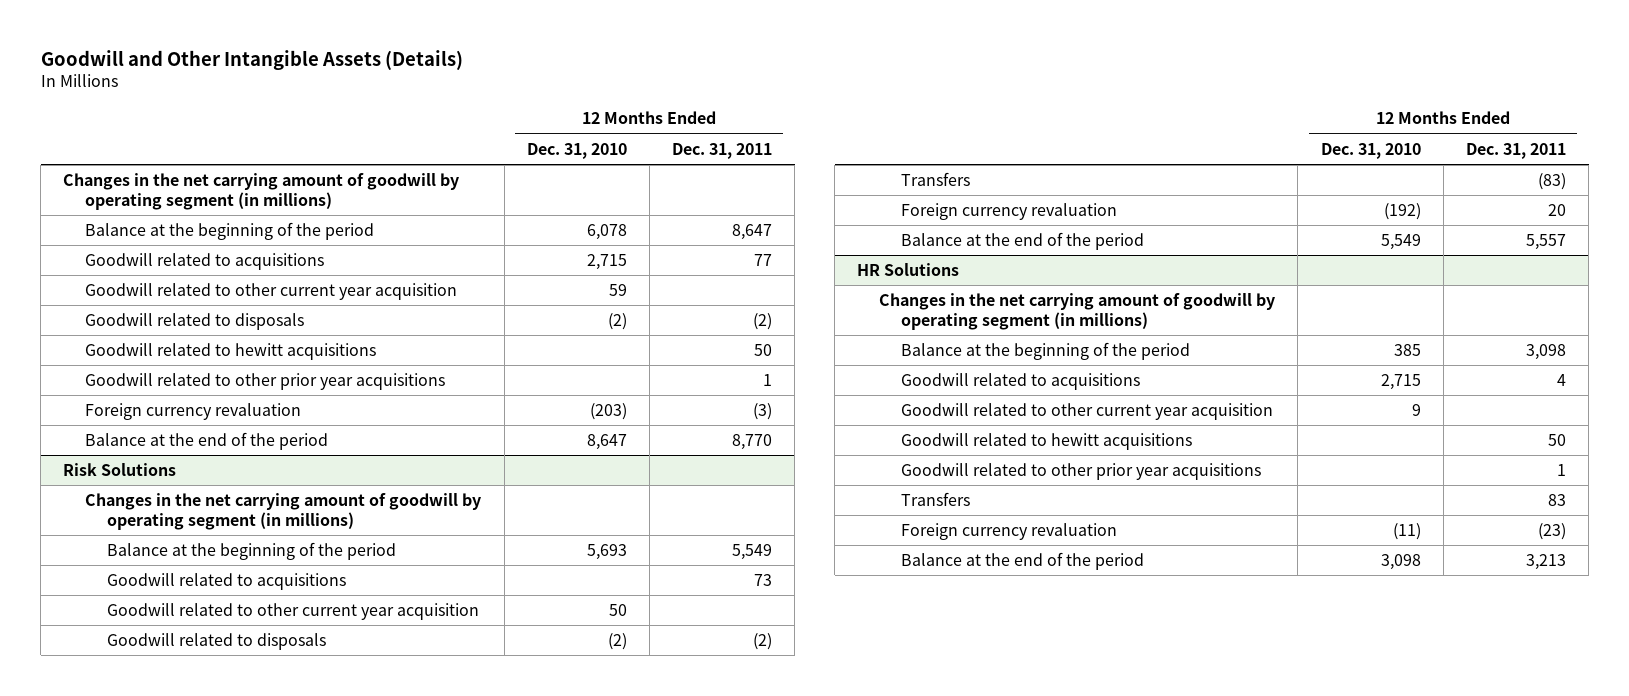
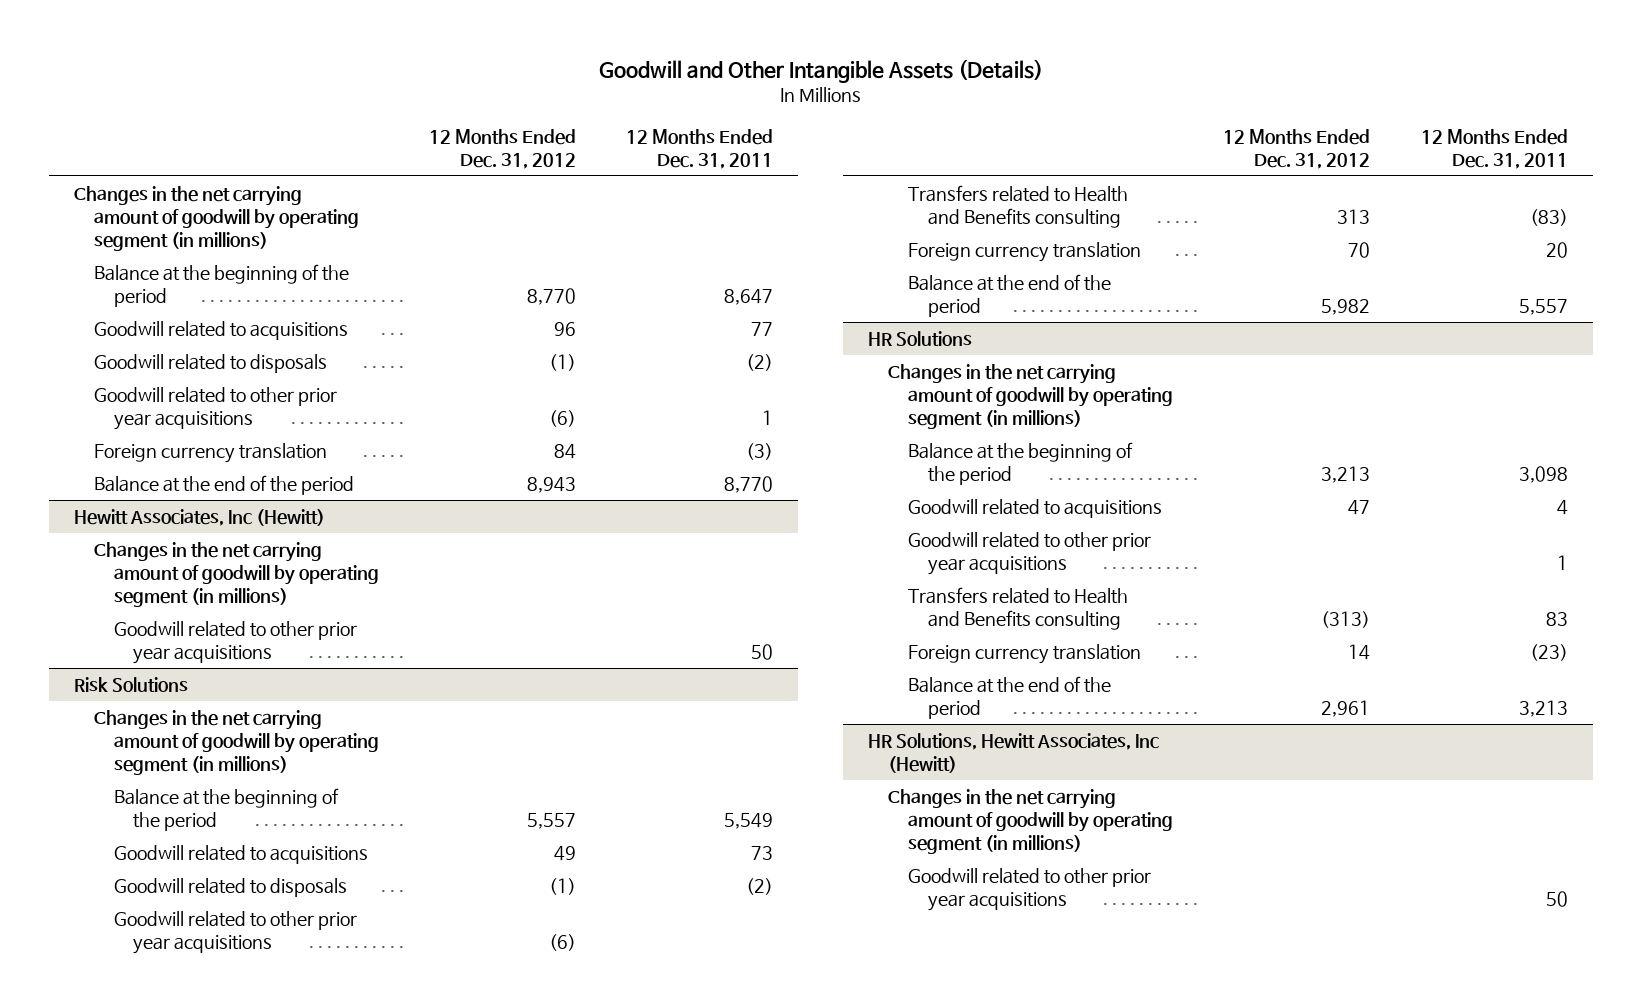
[526,142,627,159] Dec. 31, 2010 -> none
none -> [428,128,576,169] 12 Months Ended Dec. 31, 2012
[85,283,458,301] Goodwill related to other current year acquisition -> none
[85,343,377,361] Goodwill related to hewitt acquisitions -> none
[85,403,302,421] Foreign currency revaluation -> [93,443,327,464] Foreign currency translation
none -> [73,509,325,527] Hewitt Associates, Inc (Hewitt)
none -> [93,542,379,607] Changes in the net carrying amount of goodwill by operating segment (in millions)
none -> [113,621,357,665] Goodwill related to other prior year acquisitions
[107,603,480,621] Goodwill related to other current year acquisition -> none
none -> [113,911,357,955] Goodwill related to other prior year acquisitions
[901,172,971,187] Transfers -> [908,185,1129,229] Transfers related to Health and Benefits consulting
[901,203,1118,221] Foreign currency revaluation -> [908,242,1142,263] Foreign currency translation
[901,403,1274,421] Goodwill related to other current year acquisition -> none
[901,433,1193,451] Goodwill related to hewitt acquisitions -> none
[901,492,971,507] Transfers -> [908,587,1129,631] Transfers related to Health and Benefits consulting
[901,523,1118,541] Foreign currency revaluation -> [908,644,1142,665] Foreign currency translation
none -> [868,733,1160,774] HR Solutions, Hewitt Associates, Inc (Hewitt)
none -> [888,789,1174,854] Changes in the net carrying amount of goodwill by operating segment (in millions)
none -> [908,868,1152,912] Goodwill related to other prior year acquisitions

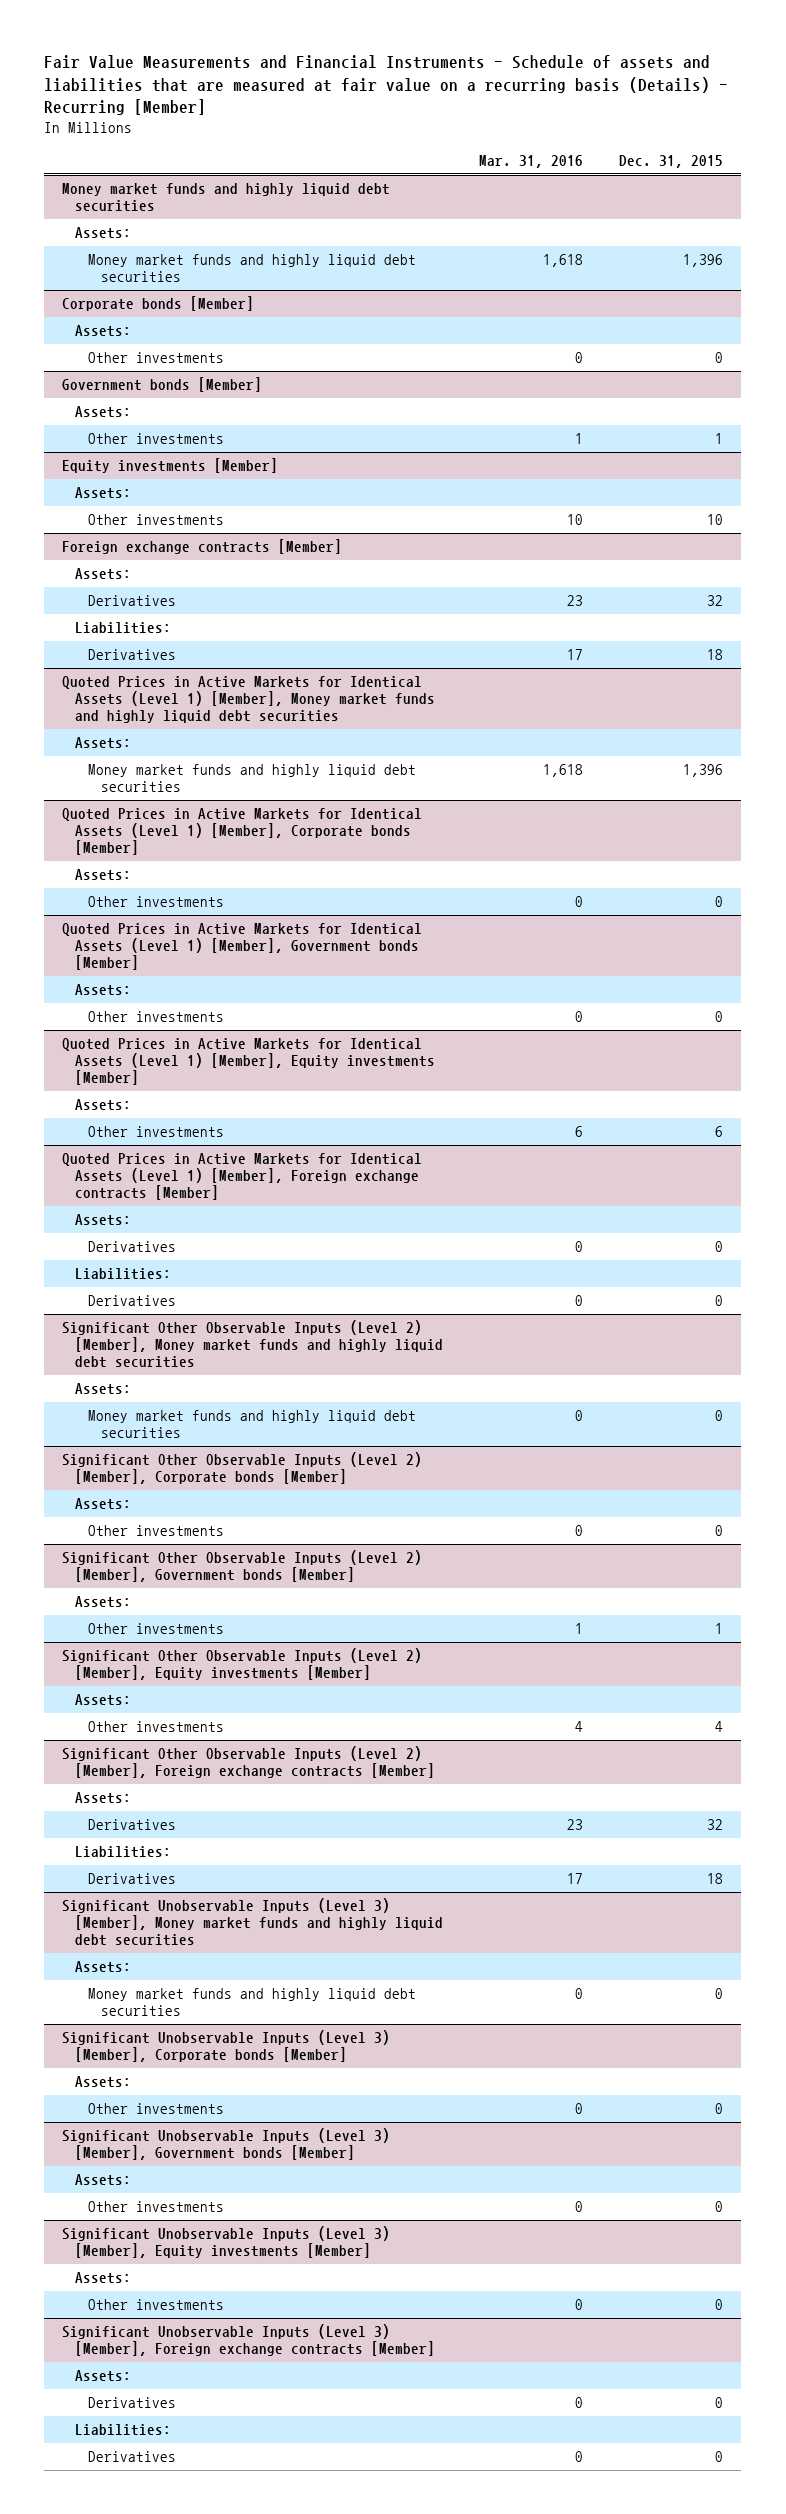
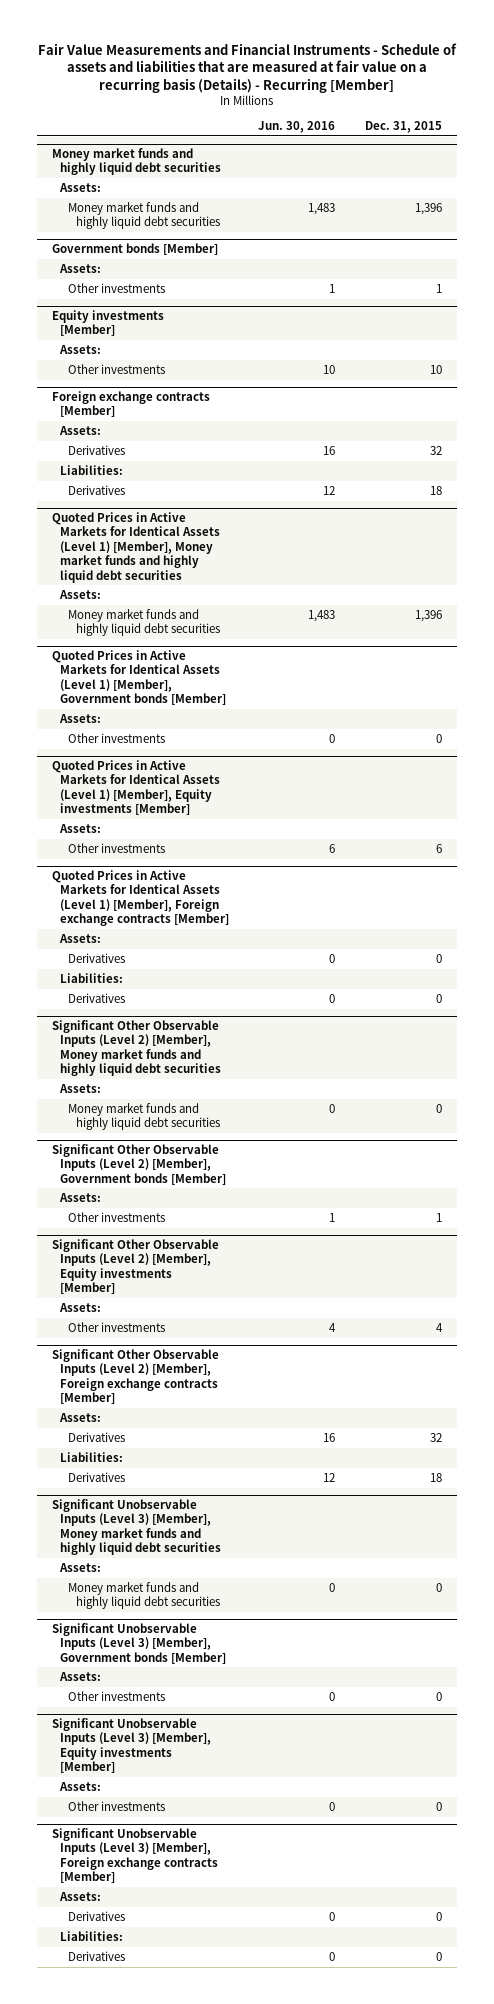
[479,154,584,168] Mar. 31, 2016 -> none
none -> [258,121,336,134] Jun. 30, 2016
[62,296,255,312] Corporate bonds [Member] -> none
[75,325,132,338] Assets: -> none
[87,352,224,364] Other investments -> none
[62,808,423,856] Quoted Prices in Active Markets for Identical Assets (Level 1) [Member], Corporate bonds [Member] -> none
[75,869,132,882] Assets: -> none
[87,896,224,908] Other investments -> none
[62,1452,423,1485] Significant Other Observable Inputs (Level 2) [Member], Corporate bonds [Member] -> none
[75,1498,132,1511] Assets: -> none
[87,1525,224,1537] Other investments -> none
[62,2030,391,2063] Significant Unobservable Inputs (Level 3) [Member], Corporate bonds [Member] -> none
[75,2076,132,2089] Assets: -> none
[87,2103,224,2115] Other investments -> none

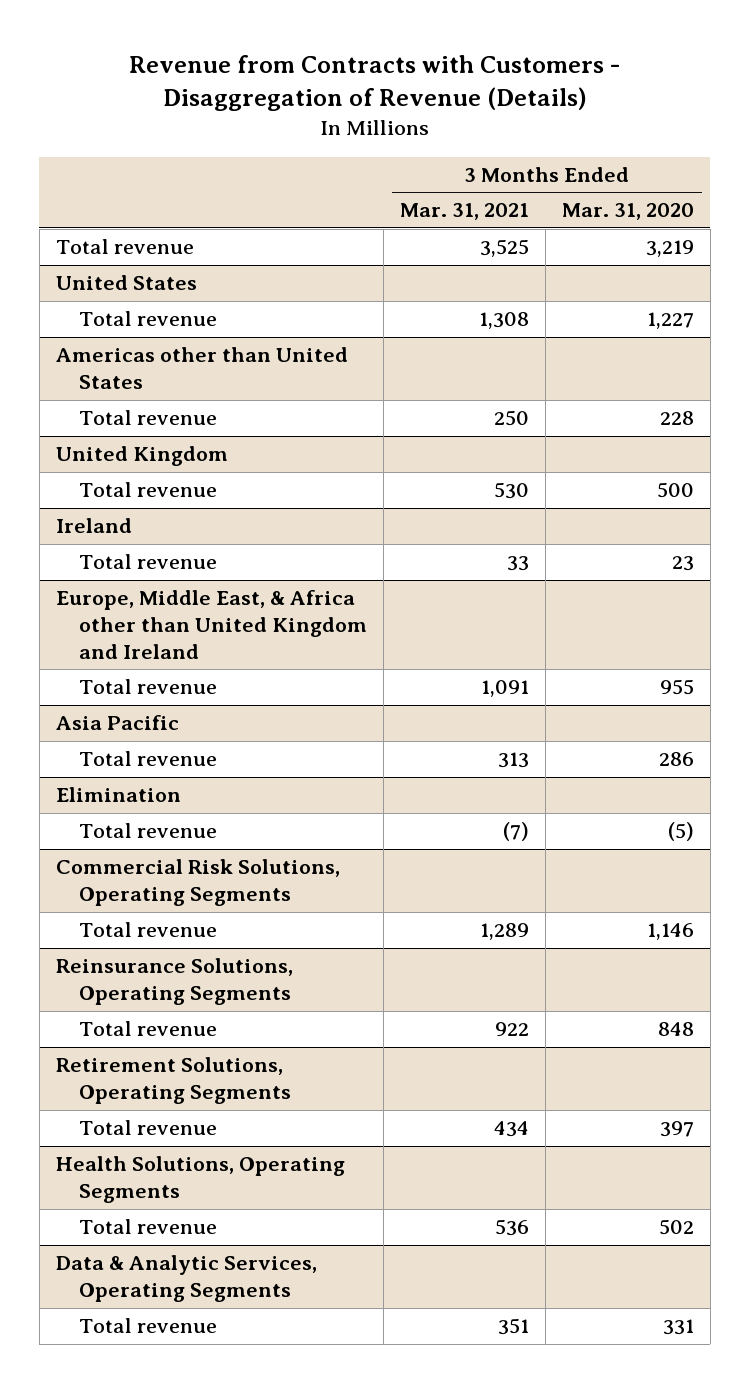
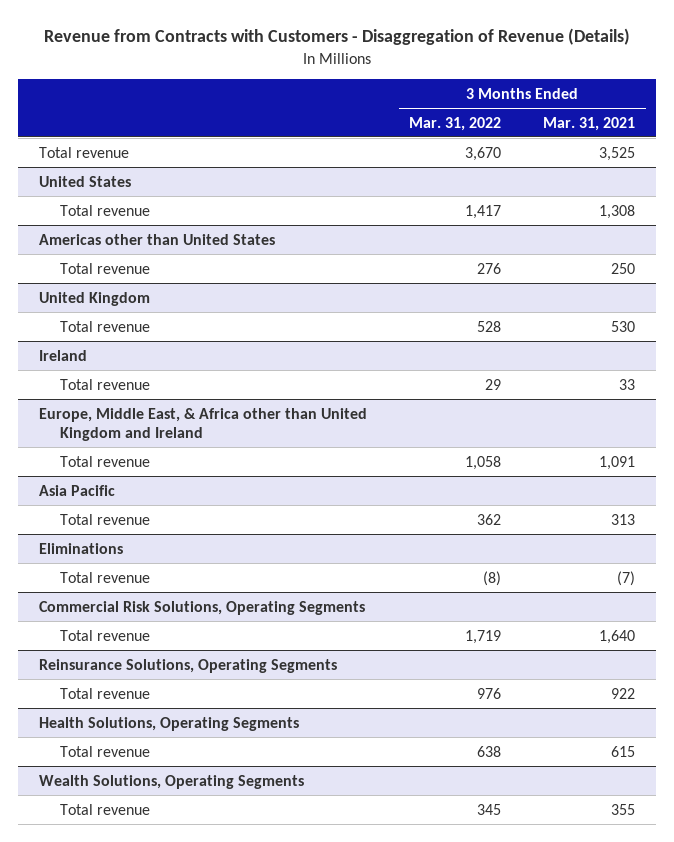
[561,203,694,221] Mar. 31, 2020 -> none
none -> [409,116,502,131] Mar. 31, 2022
[55,787,181,803] Elimination -> [39,542,124,554] Eliminations
[479,923,529,941] 1,289 -> [599,629,636,644] 1,640
[55,1057,291,1105] Retirement Solutions, Operating Segments -> none
[78,1120,217,1136] Total revenue -> none
[55,1255,317,1303] Data & Analytic Services, Operating Segments -> none
[494,1219,529,1237] 536 -> [611,745,636,757] 615
none -> [39,774,305,789] Wealth Solutions, Operating Segments
[497,1318,529,1336] 351 -> [611,803,636,815] 355

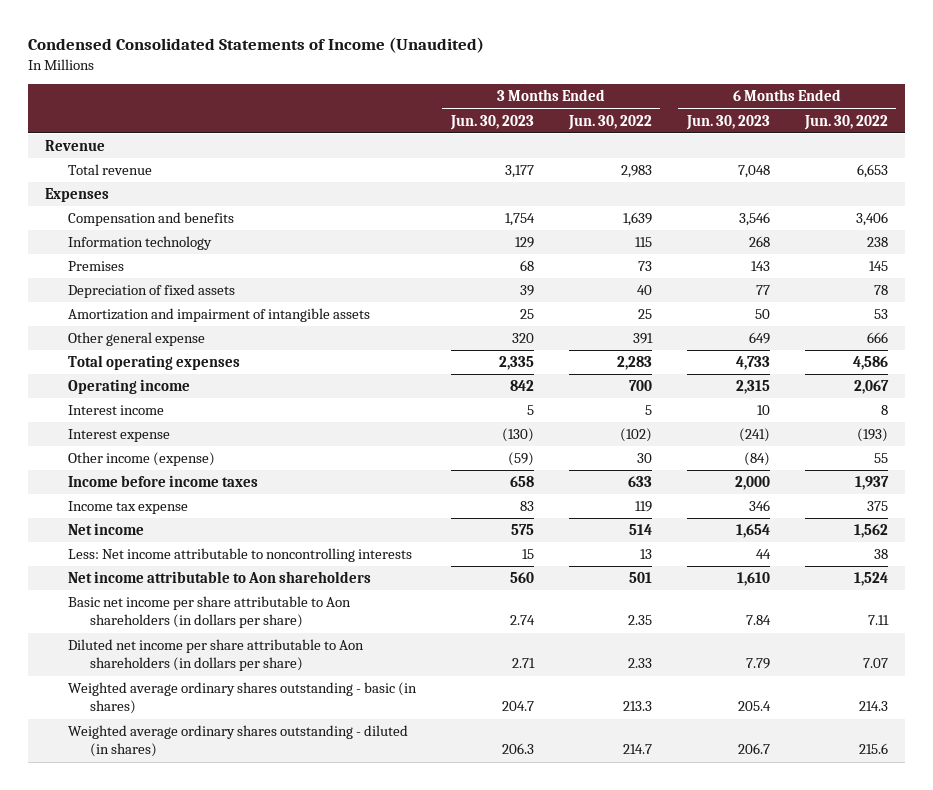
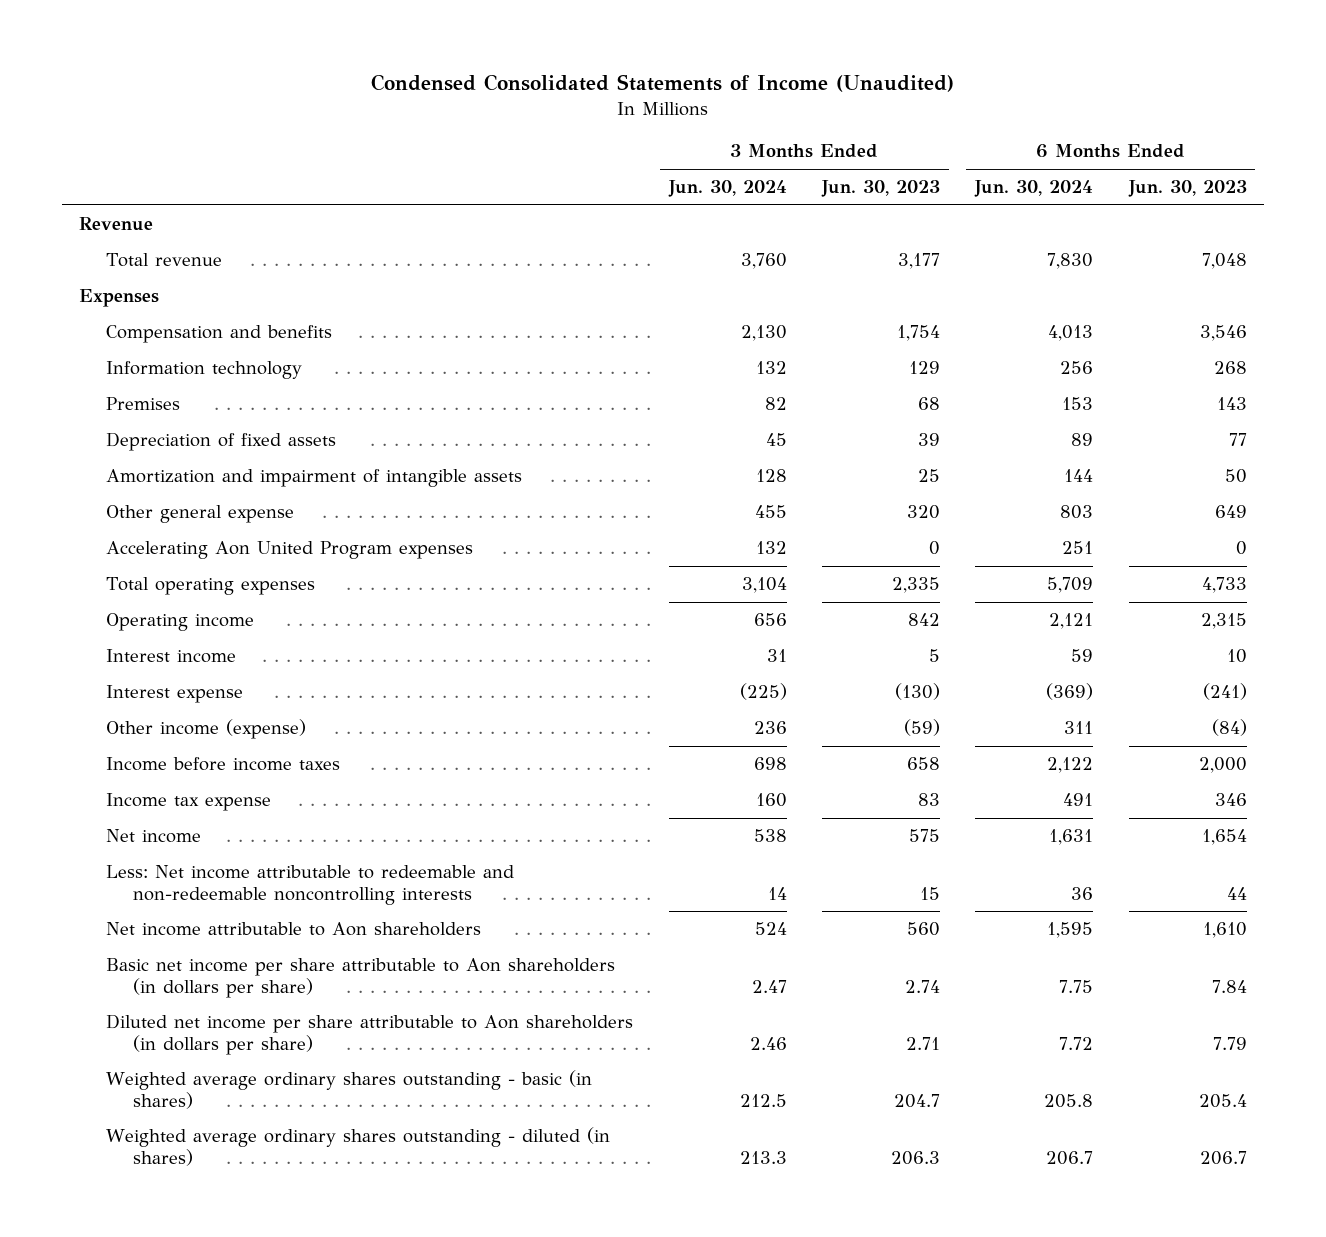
[567,114,652,130] Jun. 30, 2022 -> none
[803,114,888,130] Jun. 30, 2022 -> none
none -> [667,180,787,198] Jun. 30, 2024
none -> [974,180,1094,198] Jun. 30, 2024
none -> [106,541,474,560] Accelerating Aon United Program expenses
[67,548,412,563] Less: Net income attributable to noncontrolling interests -> [106,865,515,905] Less: Net income attributable to redeemable and non-redeemable noncontrolling interests

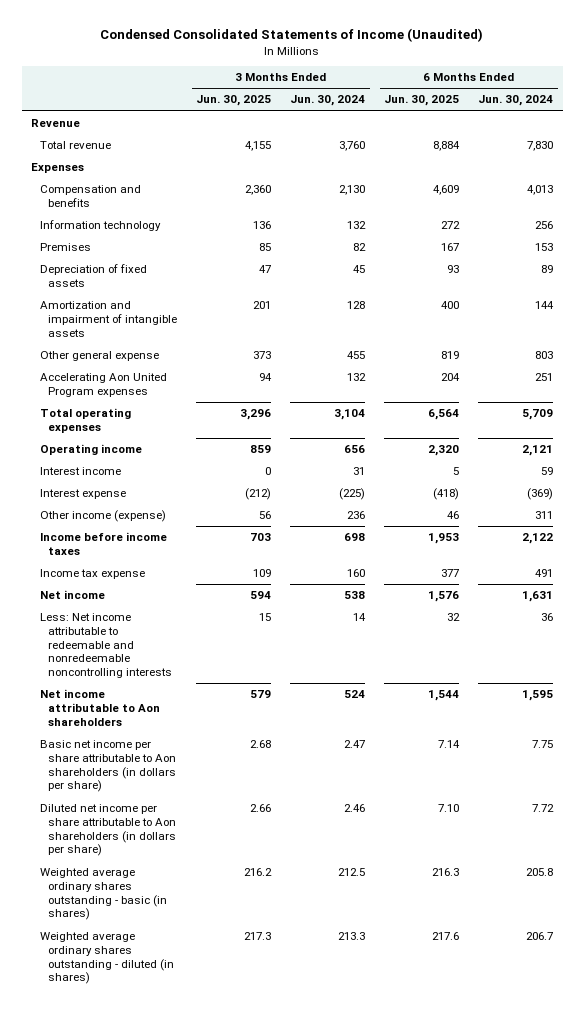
[820,180,940,198] Jun. 30, 2023 -> none
[1127,180,1247,198] Jun. 30, 2023 -> none
none -> [196,95,272,107] Jun. 30, 2025
none -> [384,95,460,107] Jun. 30, 2025
[106,865,515,905] Less: Net income attributable to redeemable and non-redeemable noncontrolling interests -> [39,613,173,679] Less: Net income attributable to redeemable and nonredeemable noncontrolling interests

